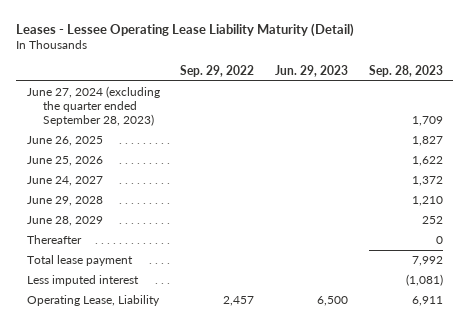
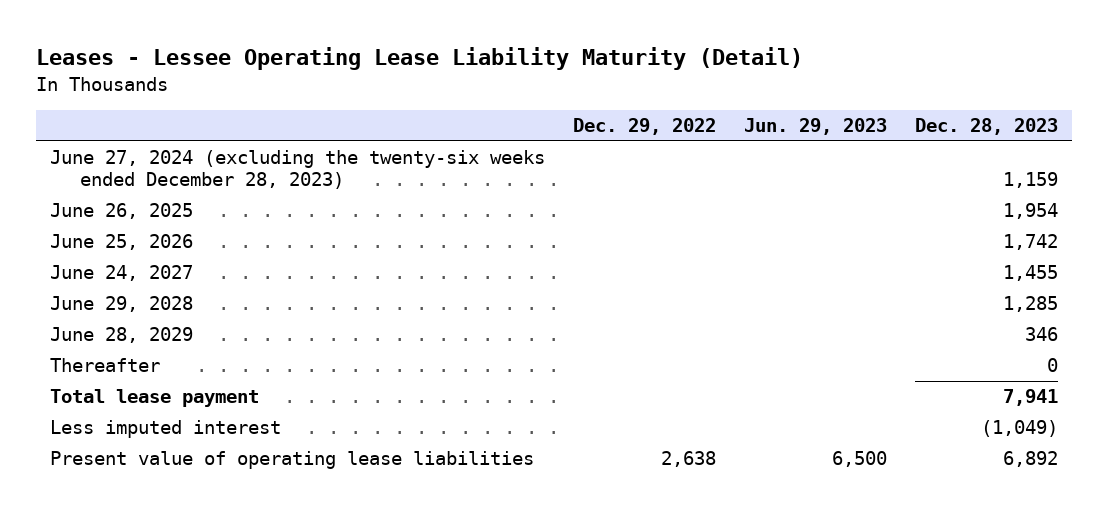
[180,64,255,77] Sep. 29, 2022 -> none
[368,64,443,77] Sep. 28, 2023 -> none
none -> [573,118,717,136] Dec. 29, 2022
none -> [915,118,1059,136] Dec. 28, 2023
[26,86,160,127] June 27, 2024 (excluding the quarter ended September 28, 2023) -> [49,150,545,190] June 27, 2024 (excluding the twenty-six weeks ended December 28, 2023)
[26,295,160,307] Operating Lease, Liability -> [49,451,534,470] Present value of operating lease liabilities

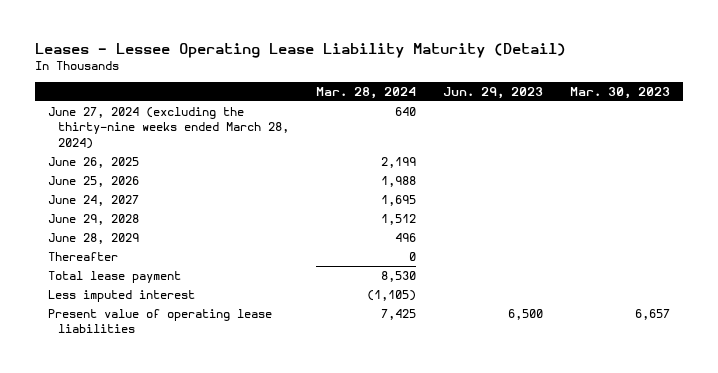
[573,118,717,136] Dec. 29, 2022 -> none
[915,118,1059,136] Dec. 28, 2023 -> none
none -> [315,86,416,99] Mar. 28, 2024
none -> [569,86,670,99] Mar. 30, 2023
[49,150,545,190] June 27, 2024 (excluding the twenty-six weeks ended December 28, 2023) -> [48,106,289,150] June 27, 2024 (excluding the thirty-nine weeks ended March 28, 2024)

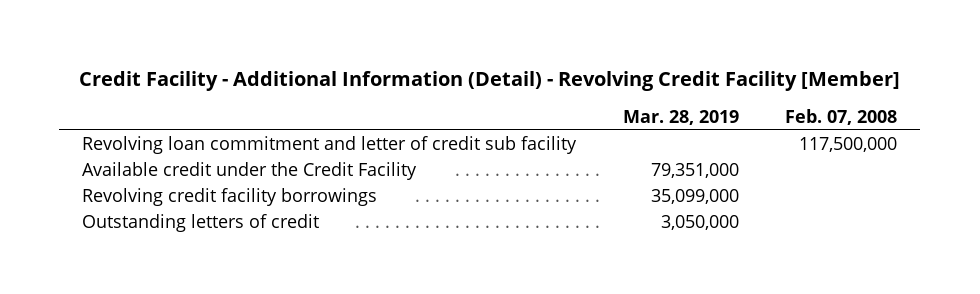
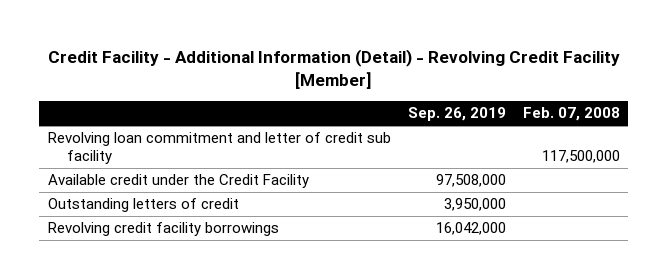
[622,109,739,125] Mar. 28, 2019 -> none
none -> [407,107,506,122] Sep. 26, 2019
[82,188,378,207] Revolving credit facility borrowings -> [47,222,279,237] Revolving credit facility borrowings

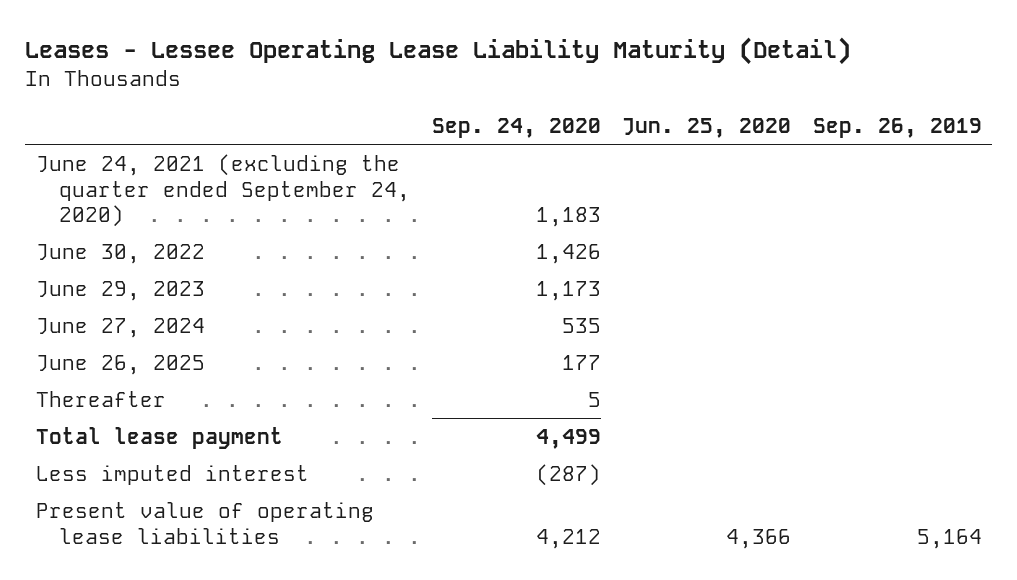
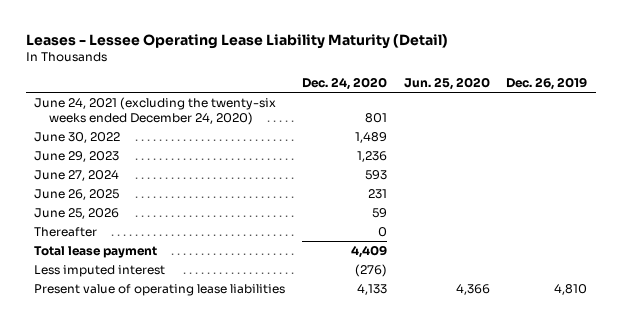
[431,118,601,139] Sep. 24, 2020 -> none
[812,118,982,139] Sep. 26, 2019 -> none
none -> [301,76,387,90] Dec. 24, 2020
none -> [506,76,588,90] Dec. 26, 2019
[35,154,411,228] June 24, 2021 (excluding the quarter ended September 24, 2020) -> [34,97,277,125] June 24, 2021 (excluding the twenty-six weeks ended December 24, 2020)
none -> [34,208,120,220] June 25, 2026

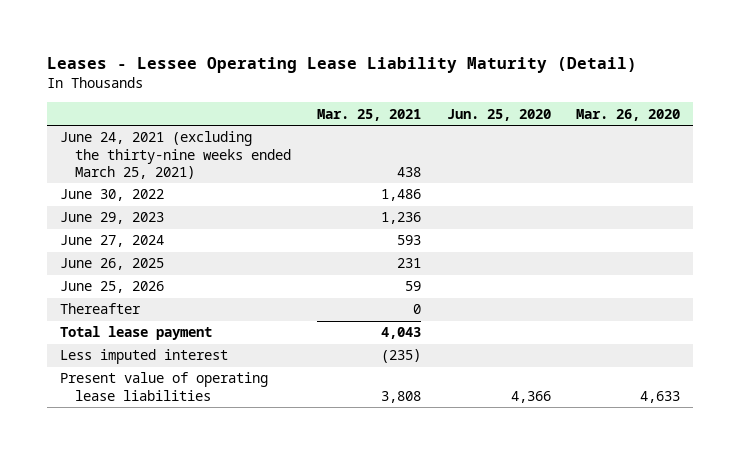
[301,76,387,90] Dec. 24, 2020 -> none
[506,76,588,90] Dec. 26, 2019 -> none
none -> [316,108,421,121] Mar. 25, 2021
none -> [576,108,681,121] Mar. 26, 2020
[34,97,277,125] June 24, 2021 (excluding the twenty-six weeks ended December 24, 2020) -> [60,131,291,180] June 24, 2021 (excluding the thirty-nine weeks ended March 25, 2021)

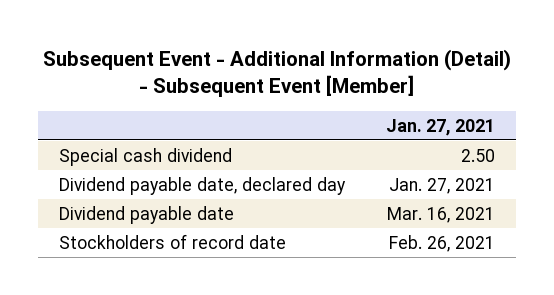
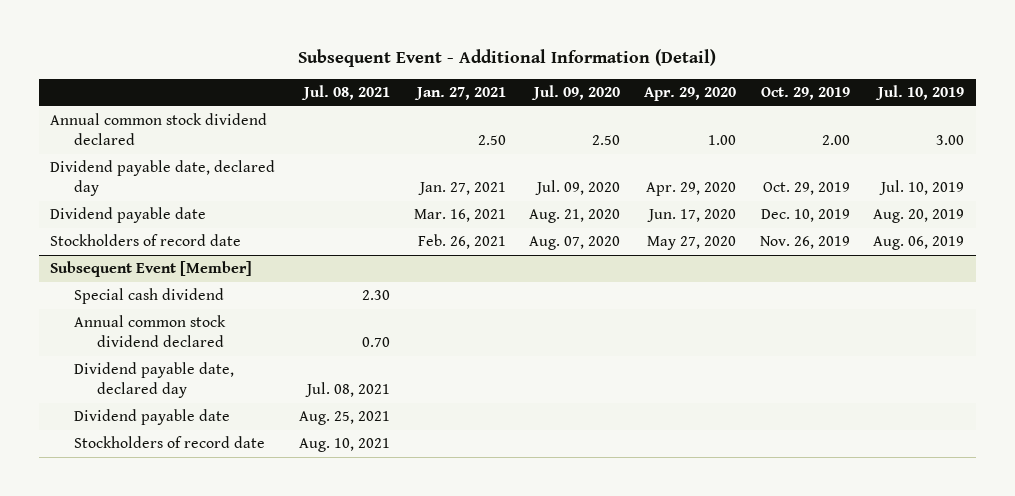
[42,48,511,98] Subsequent Event - Additional Information (Detail) - Subsequent Event [Member] -> [298,48,717,67] Subsequent Event - Additional Information (Detail)
none -> [301,84,391,100] Jul. 08, 2021
none -> [531,84,621,100] Jul. 09, 2020
none -> [644,86,737,101] Apr. 29, 2020
none -> [760,86,850,100] Oct. 29, 2019
none -> [875,84,965,100] Jul. 10, 2019
[58,147,232,166] Special cash dividend -> none
none -> [50,113,268,145] Annual common stock dividend declared
none -> [50,261,253,278] Subsequent Event [Member]
none -> [73,288,224,305] Special cash dividend
none -> [73,315,226,347] Annual common stock dividend declared
none -> [73,362,234,398] Dividend payable date, declared day
none -> [73,409,230,426] Dividend payable date
none -> [73,436,265,449] Stockholders of record date

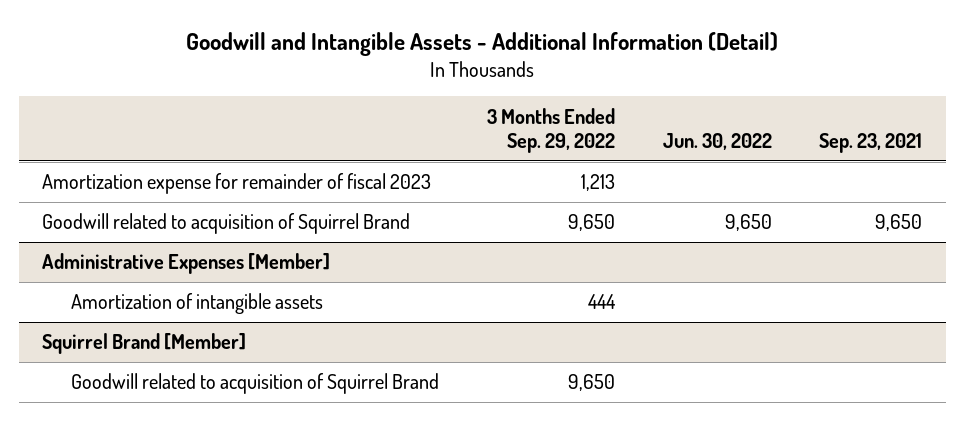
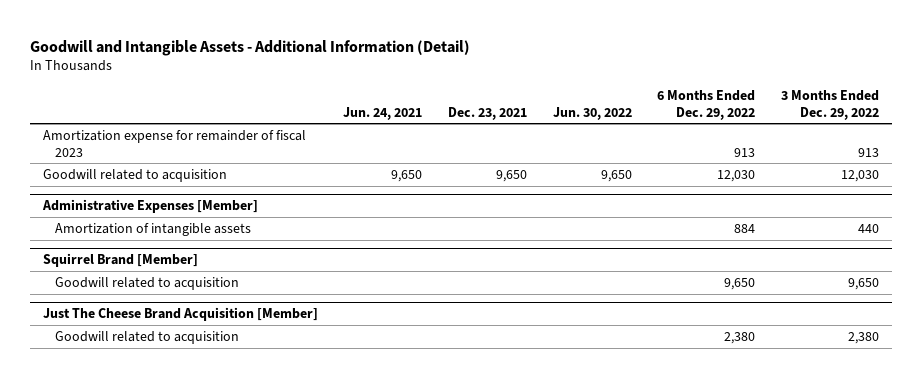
[486,107,615,154] 3 Months Ended Sep. 29, 2022 -> none
[819,133,923,154] Sep. 23, 2021 -> none
none -> [343,106,423,120] Jun. 24, 2021
none -> [448,106,528,120] Dec. 23, 2021
none -> [657,90,756,120] 6 Months Ended Dec. 29, 2022
none -> [780,90,879,120] 3 Months Ended Dec. 29, 2022
[42,213,411,235] Goodwill related to acquisition of Squirrel Brand -> [42,169,227,183] Goodwill related to acquisition
[71,373,440,395] Goodwill related to acquisition of Squirrel Brand -> [54,277,239,291] Goodwill related to acquisition
none -> [42,307,318,322] Just The Cheese Brand Acquisition [Member]
none -> [54,331,239,345] Goodwill related to acquisition

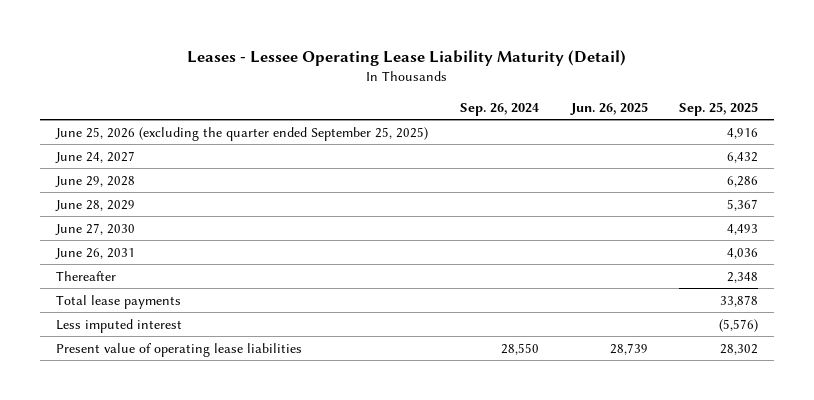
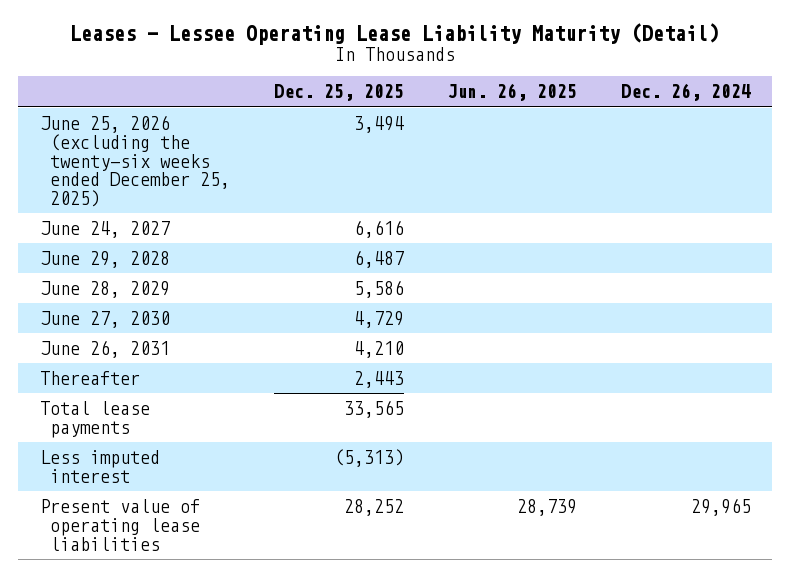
[459,103,539,117] Sep. 26, 2024 -> none
[679,102,759,117] Sep. 25, 2025 -> none
none -> [273,84,404,102] Dec. 25, 2025
none -> [620,83,751,102] Dec. 26, 2024
[55,126,429,141] June 25, 2026 (excluding the quarter ended September 25, 2025) -> [39,115,231,208] June 25, 2026 (excluding the twenty-six weeks ended December 25, 2025)

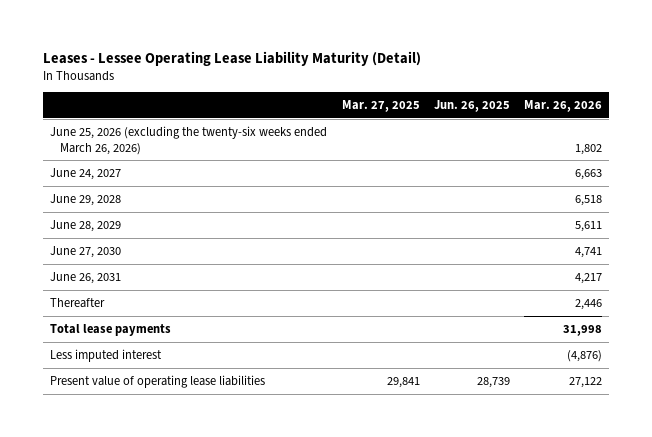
[273,84,404,102] Dec. 25, 2025 -> none
[620,83,751,102] Dec. 26, 2024 -> none
none -> [341,99,420,112] Mar. 27, 2025
none -> [523,99,602,112] Mar. 26, 2026
[39,115,231,208] June 25, 2026 (excluding the twenty-six weeks ended December 25, 2025) -> [50,125,328,155] June 25, 2026 (excluding the twenty-six weeks ended March 26, 2026)

